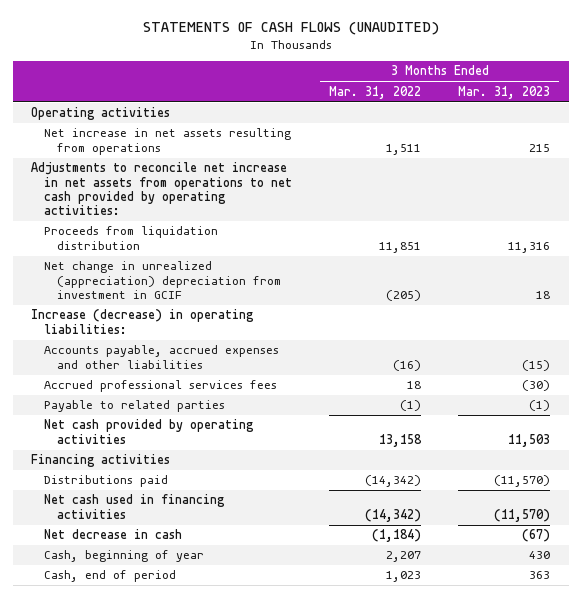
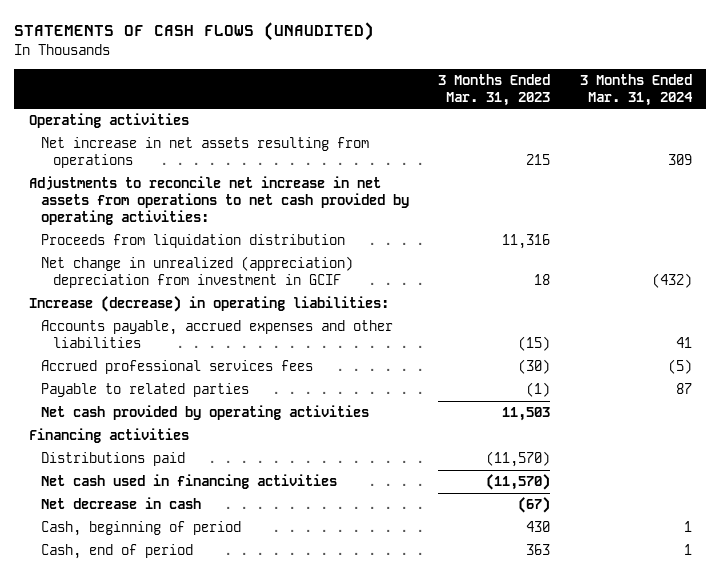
[329,85,422,99] Mar. 31, 2022 -> none
none -> [579,73,693,106] 3 Months Ended Mar. 31, 2024
[44,550,205,563] Cash, beginning of year -> [41,521,242,537] Cash, beginning of period

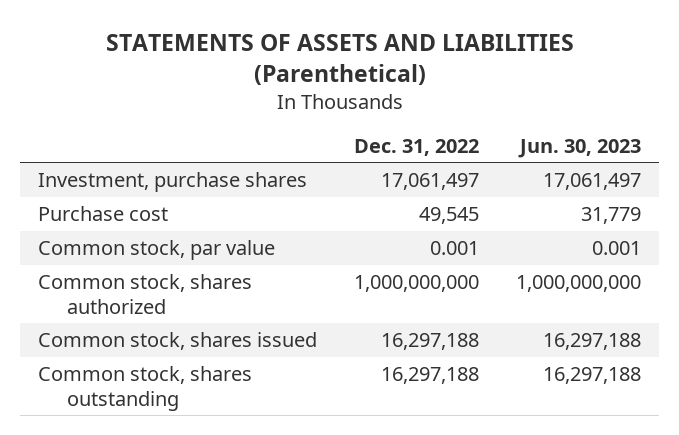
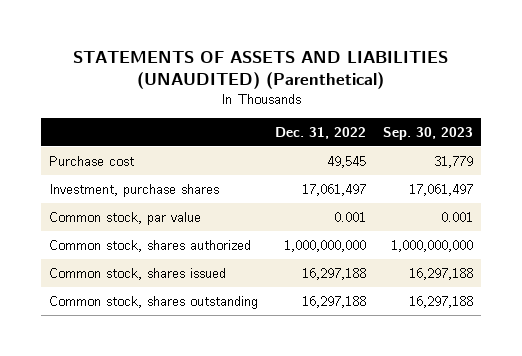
[105,33,574,85] STATEMENTS OF ASSETS AND LIABILITIES (Parenthetical) -> [72,50,448,89] STATEMENTS OF ASSETS AND LIABILITIES (UNAUDITED) (Parenthetical)
[517,138,641,158] Jun. 30, 2023 -> none
none -> [382,126,473,140] Sep. 30, 2023
[38,171,308,192] Investment, purchase shares -> [49,183,220,197] Investment, purchase shares

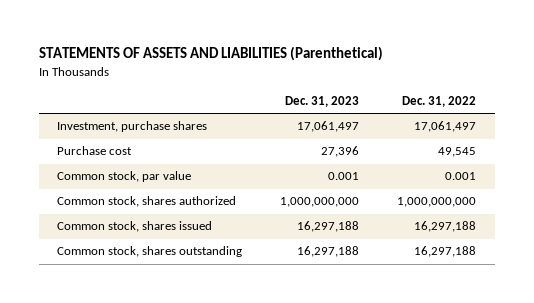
[72,50,448,89] STATEMENTS OF ASSETS AND LIABILITIES (UNAUDITED) (Parenthetical) -> [38,46,383,62] STATEMENTS OF ASSETS AND LIABILITIES (Parenthetical)
[382,126,473,140] Sep. 30, 2023 -> none
none -> [285,95,360,107] Dec. 31, 2023
[49,155,135,166] Purchase cost -> [57,146,133,156] Purchase cost

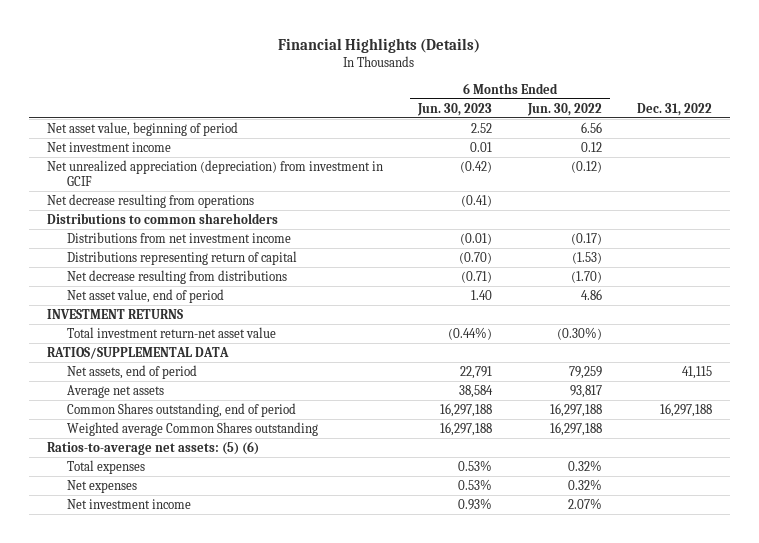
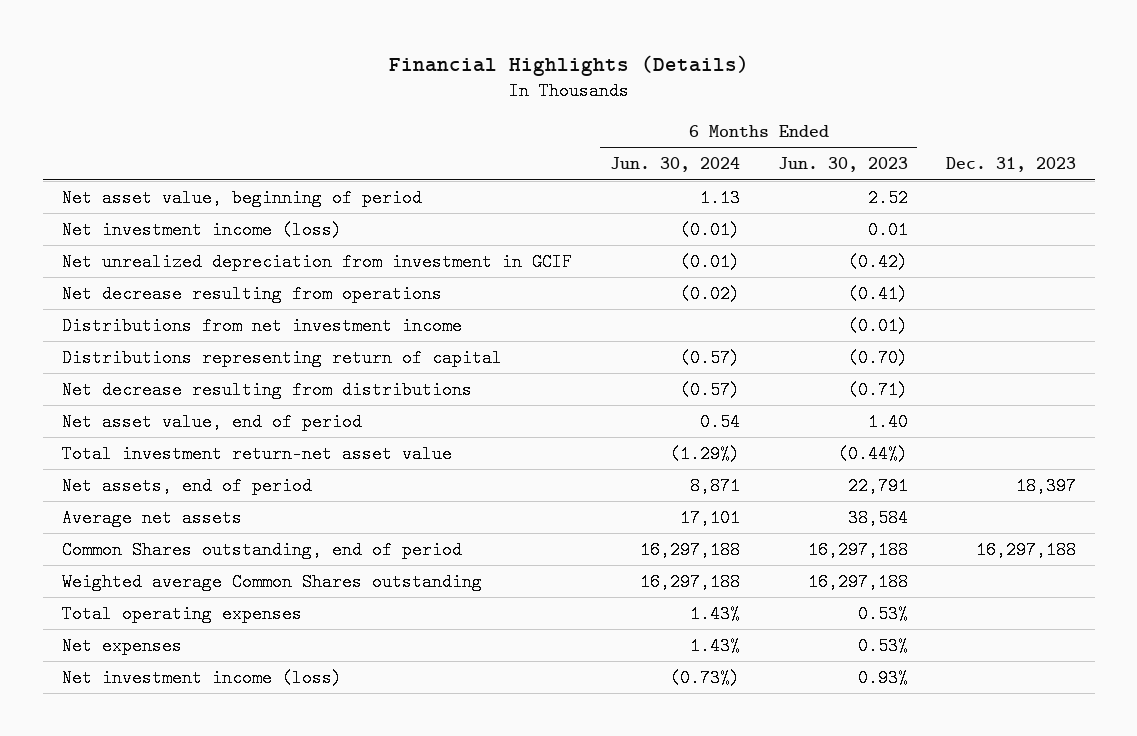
[526,102,602,116] Jun. 30, 2022 -> none
[636,102,712,116] Dec. 31, 2022 -> none
none -> [609,157,740,173] Jun. 30, 2024
none -> [945,157,1076,173] Dec. 31, 2023
[47,141,172,152] Net investment income -> [61,220,342,239] Net investment income (loss)
[47,159,384,187] Net unrealized appreciation (depreciation) from investment in GCIF -> [61,252,572,271] Net unrealized depreciation from investment in GCIF
[47,212,279,224] Distributions to common shareholders -> none
[47,308,184,319] INVESTMENT RETURNS -> none
[47,346,230,359] RATIOS/SUPPLEMENTAL DATA -> none
[47,440,260,455] Ratios-to-average net assets: (5) (6) -> none
[67,459,146,474] Total expenses -> [61,604,302,623] Total operating expenses
[67,498,192,509] Net investment income -> [61,668,342,687] Net investment income (loss)

